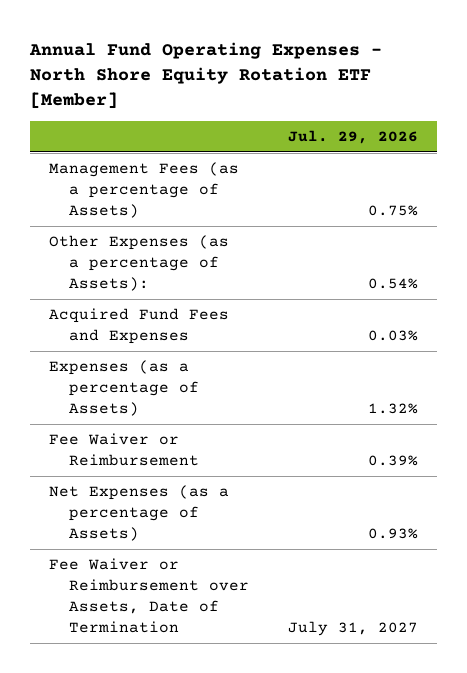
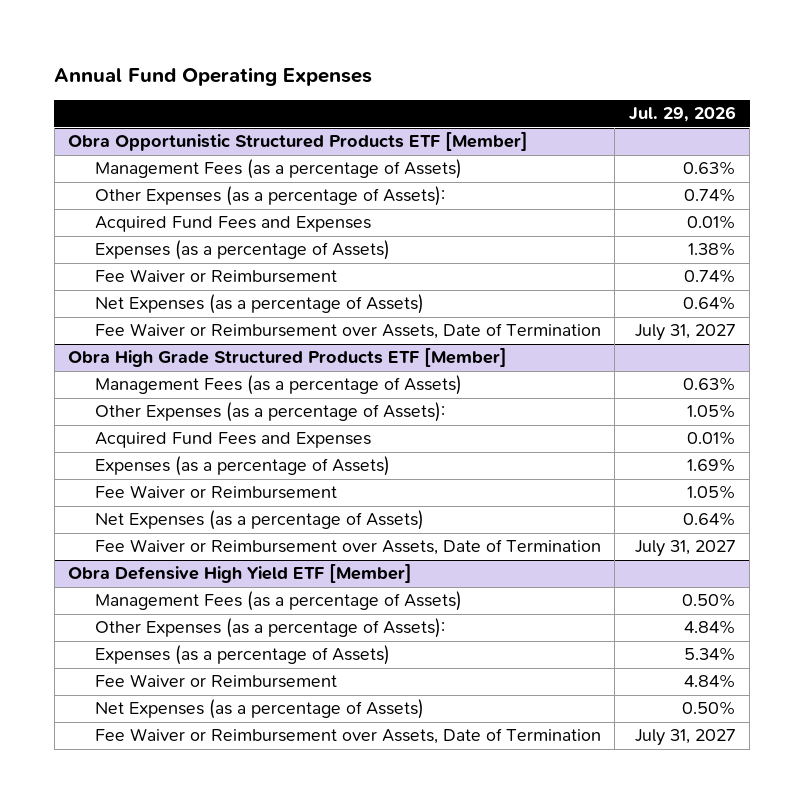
[29,41,383,109] Annual Fund Operating Expenses - North Shore Equity Rotation ETF [Member] -> [54,67,373,87] Annual Fund Operating Expenses
none -> [68,132,529,152] Obra Opportunistic Structured Products ETF [Member]
[367,204,418,216] 0.75% -> [682,161,736,176] 0.63%
[367,277,418,289] 0.54% -> [683,188,736,203] 0.74%
[367,330,418,342] 0.03% -> [686,215,736,230] 0.01%
[367,402,418,414] 1.32% -> [687,242,736,257] 1.38%
[367,455,418,467] 0.39% -> [683,269,736,284] 0.74%
[367,527,418,539] 0.93% -> [682,296,736,311] 0.64%
none -> [68,348,508,368] Obra High Grade Structured Products ETF [Member]
none -> [94,375,462,396] Management Fees (as a percentage of Assets)
none -> [94,402,445,423] Other Expenses (as a percentage of Assets):
none -> [94,432,371,449] Acquired Fund Fees and Expenses
none -> [94,456,390,477] Expenses (as a percentage of Assets)
none -> [94,485,337,500] Fee Waiver or Reimbursement
none -> [94,510,424,531] Net Expenses (as a percentage of Assets)
none -> [94,539,601,556] Fee Waiver or Reimbursement over Assets, Date of Termination
none -> [68,564,413,584] Obra Defensive High Yield ETF [Member]
none -> [94,591,462,612] Management Fees (as a percentage of Assets)
none -> [94,618,445,639] Other Expenses (as a percentage of Assets):
none -> [94,645,390,666] Expenses (as a percentage of Assets)
none -> [94,674,337,689] Fee Waiver or Reimbursement
none -> [94,699,424,720] Net Expenses (as a percentage of Assets)
none -> [94,728,601,745] Fee Waiver or Reimbursement over Assets, Date of Termination

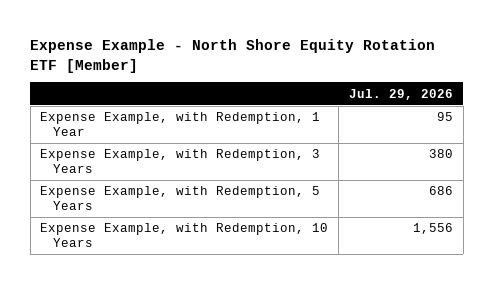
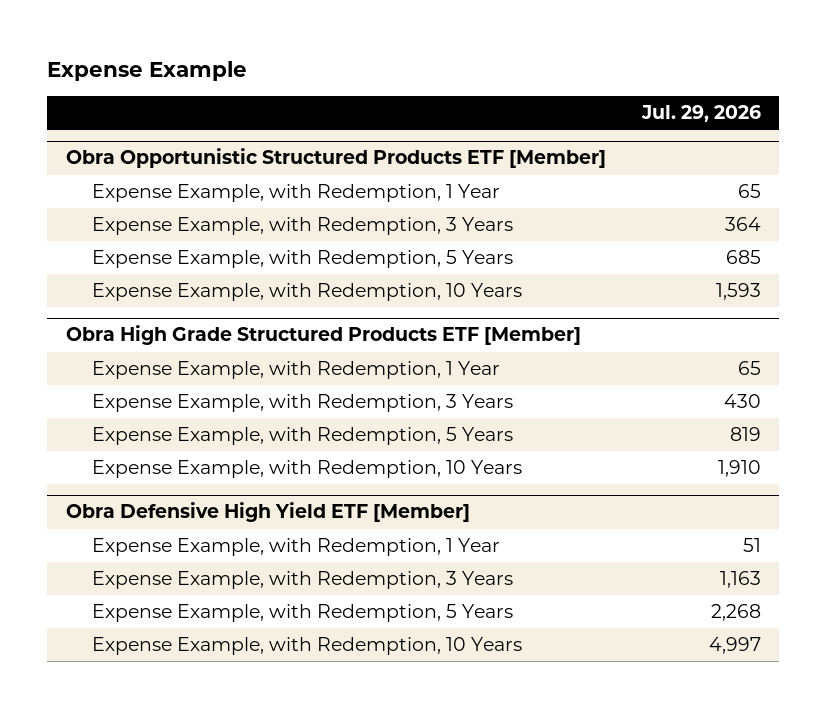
[30,38,436,73] Expense Example - North Shore Equity Rotation ETF [Member] -> [47,60,248,81] Expense Example
none -> [65,148,606,169] Obra Opportunistic Structured Products ETF [Member]
[436,112,453,122] 95 -> [737,184,761,199] 65
[428,149,453,159] 380 -> [724,217,761,232] 364
[428,186,453,196] 686 -> [725,250,761,265] 685
[412,223,453,235] 1,556 -> [715,283,761,301] 1,593
none -> [65,325,581,346] Obra High Grade Structured Products ETF [Member]
none -> [92,361,501,380] Expense Example, with Redemption, 1 Year
none -> [92,394,514,413] Expense Example, with Redemption, 3 Years
none -> [92,427,514,446] Expense Example, with Redemption, 5 Years
none -> [92,460,523,479] Expense Example, with Redemption, 10 Years
none -> [65,502,470,523] Obra Defensive High Yield ETF [Member]
none -> [92,538,501,557] Expense Example, with Redemption, 1 Year
none -> [92,571,514,590] Expense Example, with Redemption, 3 Years
none -> [92,604,514,623] Expense Example, with Redemption, 5 Years
none -> [92,637,523,656] Expense Example, with Redemption, 10 Years

